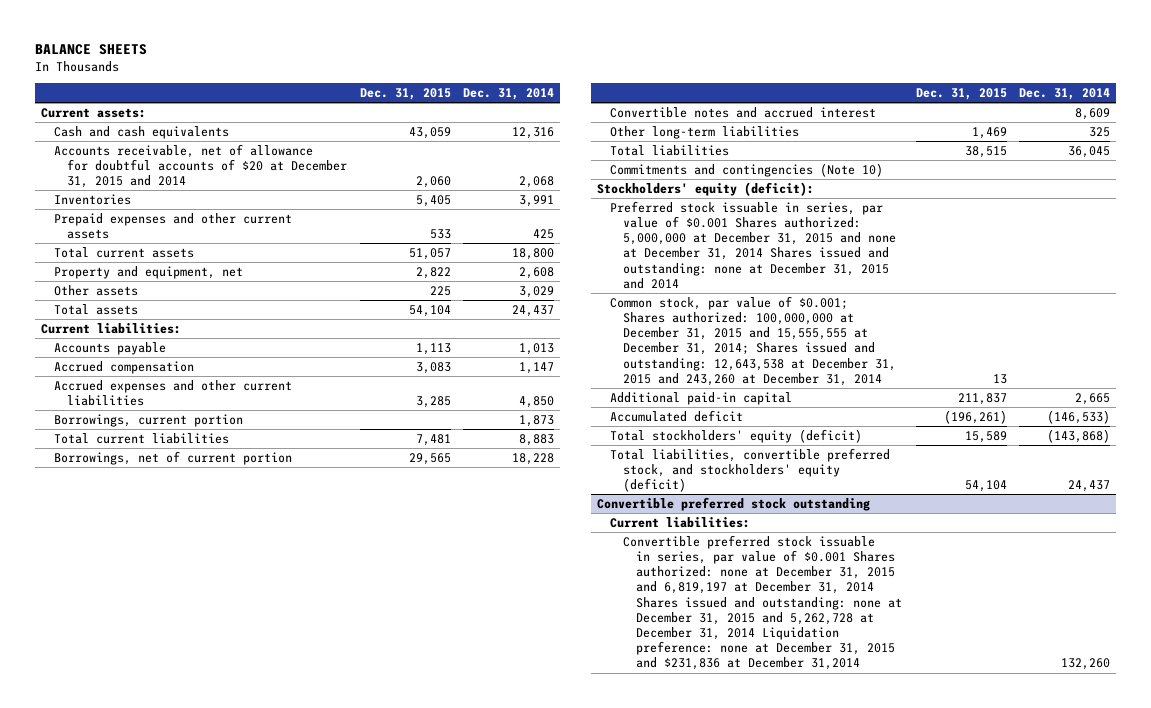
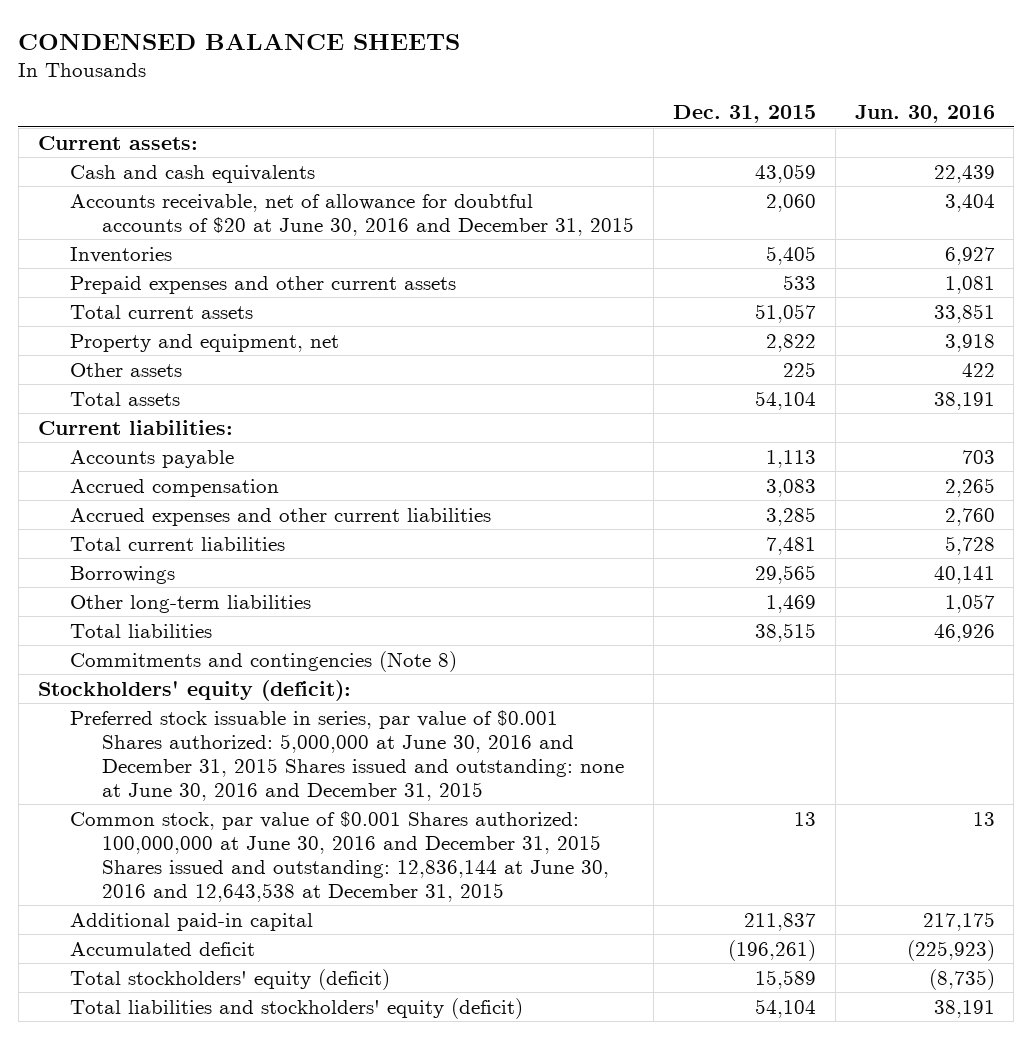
[34,44,147,56] BALANCE SHEETS -> [18,32,461,50] CONDENSED BALANCE SHEETS
[462,87,554,100] Dec. 31, 2014 -> none
none -> [854,104,995,123] Jun. 30, 2016
[54,143,348,189] Accounts receivable, net of allowance for doubtful accounts of $20 at December 31, 2015 and 2014 -> [69,193,635,236] Accounts receivable, net of allowance for doubtful accounts of $20 at June 30, 2016 and December 31, 2015
[54,413,244,427] Borrowings, current portion -> none
[610,106,877,118] Convertible notes and accrued interest -> none
[54,450,293,465] Borrowings, net of current portion -> [69,565,175,584] Borrowings
[610,162,884,177] Commitments and contingencies (Note 10) -> [69,650,457,672] Commitments and contingencies (Note 8)
[610,200,897,289] Preferred stock issuable in series, par value of $0.001 Shares authorized: 5,000,000 at December 31, 2015 and none at December 31, 2014 Shares issued and outstanding: none at December 31, 2015 and 2014 -> [69,709,625,801] Preferred stock issuable in series, par value of $0.001 Shares authorized: 5,000,000 at June 30, 2016 and December 31, 2015 Shares issued and outstanding: none at June 30, 2016 and December 31, 2015
[610,295,897,386] Common stock, par value of $0.001; Shares authorized: 100,000,000 at December 31, 2015 and 15,555,555 at December 31, 2014; Shares issued and outstanding: 12,643,538 at December 31, 2015 and 243,260 at December 31, 2014 -> [69,810,610,902] Common stock, par value of $0.001 Shares authorized: 100,000,000 at June 30, 2016 and December 31, 2015 Shares issued and outstanding: 12,836,144 at June 30, 2016 and 12,643,538 at December 31, 2015
[597,496,871,511] Convertible preferred stock outstanding -> none
[610,516,751,528] Current liabilities: -> none
[623,534,903,671] Convertible preferred stock issuable in series, par value of $0.001 Shares authorized: none at December 31, 2015 and 6,819,197 at December 31, 2014 Shares issued and outstanding: none at December 31, 2015 and 5,262,728 at December 31, 2014 Liquidation preference: none at December 31, 2015 and $231,836 at December 31,2014 -> none
[610,447,891,493] Total liabilities, convertible preferred stock, and stockholders' equity (deficit) -> [69,997,523,1019] Total liabilities and stockholders' equity (deficit)

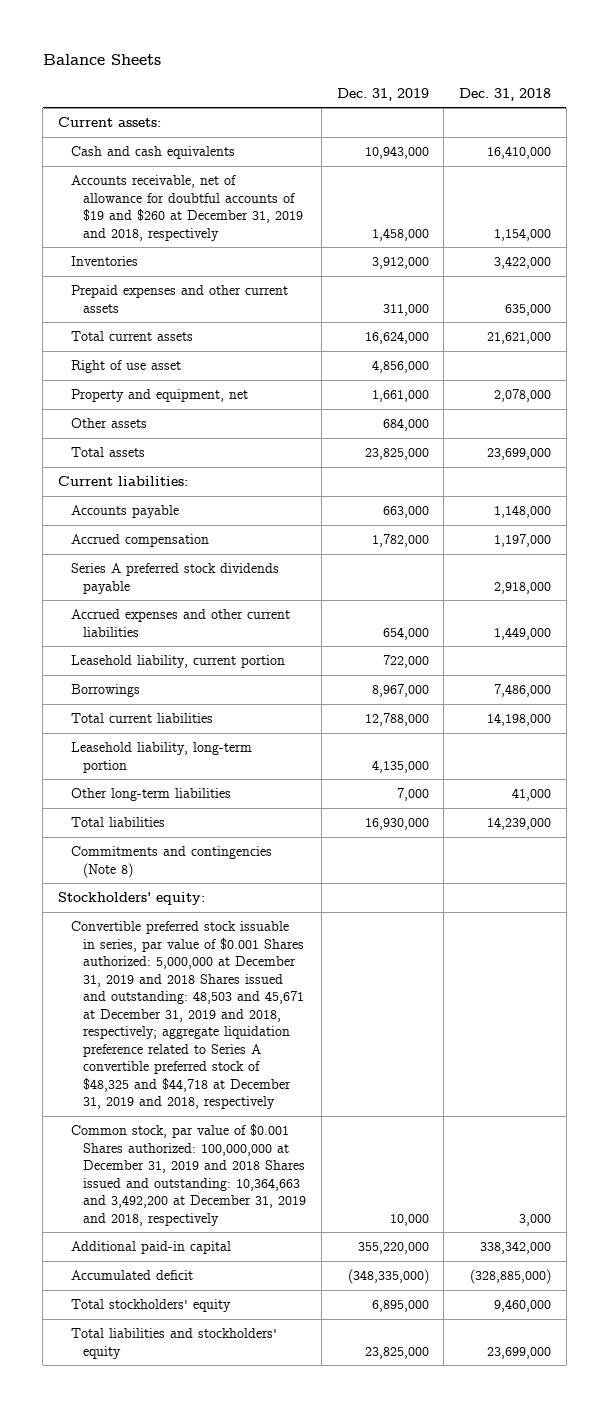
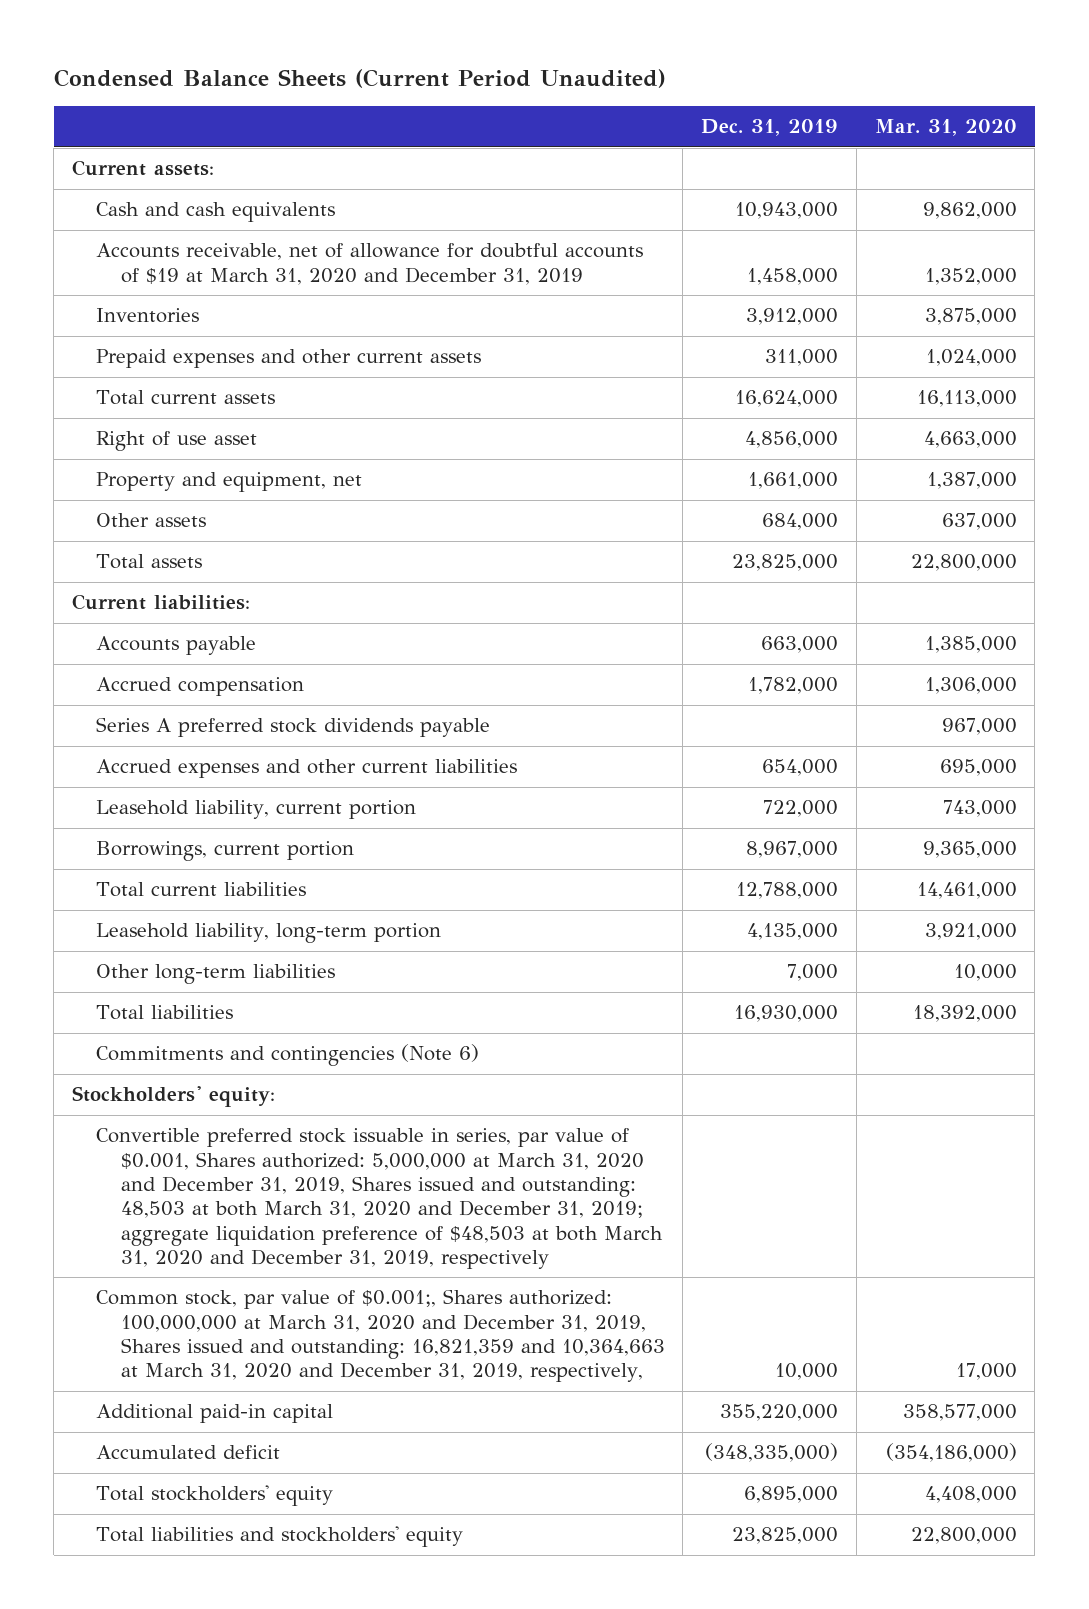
[42,53,161,65] Balance Sheets -> [53,68,666,88] Condensed Balance Sheets (Current Period Unaudited)
[459,87,552,101] Dec. 31, 2018 -> none
none -> [874,119,1017,137] Mar. 31, 2020
[70,175,304,241] Accounts receivable, net of allowance for doubtful accounts of $19 and $260 at December 31, 2019 and 2018, respectively -> [96,243,644,285] Accounts receivable, net of allowance for doubtful accounts of $19 at March 31, 2020 and December 31, 2019
[70,684,140,698] Borrowings -> [96,841,355,862] Borrowings, current portion
[70,846,272,878] Commitments and contingencies (Note 8) -> [96,1044,480,1067] Commitments and contingencies (Note 6)
[70,921,305,1110] Convertible preferred stock issuable in series, par value of $0.001 Shares authorized: 5,000,000 at December 31, 2019 and 2018 Shares issued and outstanding: 48,503 and 45,671 at December 31, 2019 and 2018, respectively; aggregate liquidation preference related to Series A convertible preferred stock of $48,325 and $44,718 at December 31, 2019 and 2018, respectively -> [96,1128,663,1270] Convertible preferred stock issuable in series, par value of $0.001, Shares authorized: 5,000,000 at March 31, 2020 and December 31, 2019, Shares issued and outstanding: 48,503 at both March 31, 2020 and December 31, 2019; aggregate liquidation preference of $48,503 at both March 31, 2020 and December 31, 2019, respectively
[70,1124,307,1226] Common stock, par value of $0.001 Shares authorized: 100,000,000 at December 31, 2019 and 2018 Shares issued and outstanding: 10,364,663 and 3,492,200 at December 31, 2019 and 2018, respectively -> [96,1289,665,1383] Common stock, par value of $0.001;, Shares authorized: 100,000,000 at March 31, 2020 and December 31, 2019, Shares issued and outstanding: 16,821,359 and 10,364,663 at March 31, 2020 and December 31, 2019, respectively,

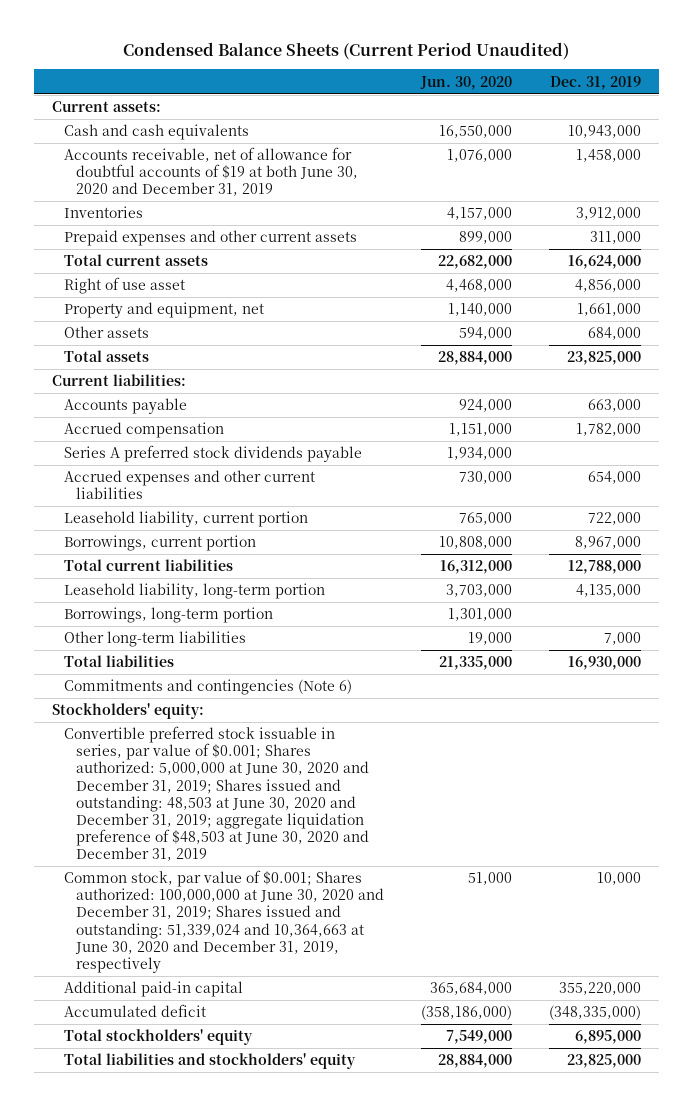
[874,119,1017,137] Mar. 31, 2020 -> none
none -> [419,75,512,90] Jun. 30, 2020
[96,243,644,285] Accounts receivable, net of allowance for doubtful accounts of $19 at March 31, 2020 and December 31, 2019 -> [64,147,359,197] Accounts receivable, net of allowance for doubtful accounts of $19 at both June 30, 2020 and December 31, 2019
none -> [64,607,274,624] Borrowings, long-term portion
[96,1128,663,1270] Convertible preferred stock issuable in series, par value of $0.001, Shares authorized: 5,000,000 at March 31, 2020 and December 31, 2019, Shares issued and outstanding: 48,503 at both March 31, 2020 and December 31, 2019; aggregate liquidation preference of $48,503 at both March 31, 2020 and December 31, 2019, respectively -> [64,726,370,862] Convertible preferred stock issuable in series, par value of $0.001; Shares authorized: 5,000,000 at June 30, 2020 and December 31, 2019; Shares issued and outstanding: 48,503 at June 30, 2020 and December 31, 2019; aggregate liquidation preference of $48,503 at June 30, 2020 and December 31, 2019
[96,1289,665,1383] Common stock, par value of $0.001;, Shares authorized: 100,000,000 at March 31, 2020 and December 31, 2019, Shares issued and outstanding: 16,821,359 and 10,364,663 at March 31, 2020 and December 31, 2019, respectively, -> [64,870,385,973] Common stock, par value of $0.001; Shares authorized: 100,000,000 at June 30, 2020 and December 31, 2019; Shares issued and outstanding: 51,339,024 and 10,364,663 at June 30, 2020 and December 31, 2019, respectively

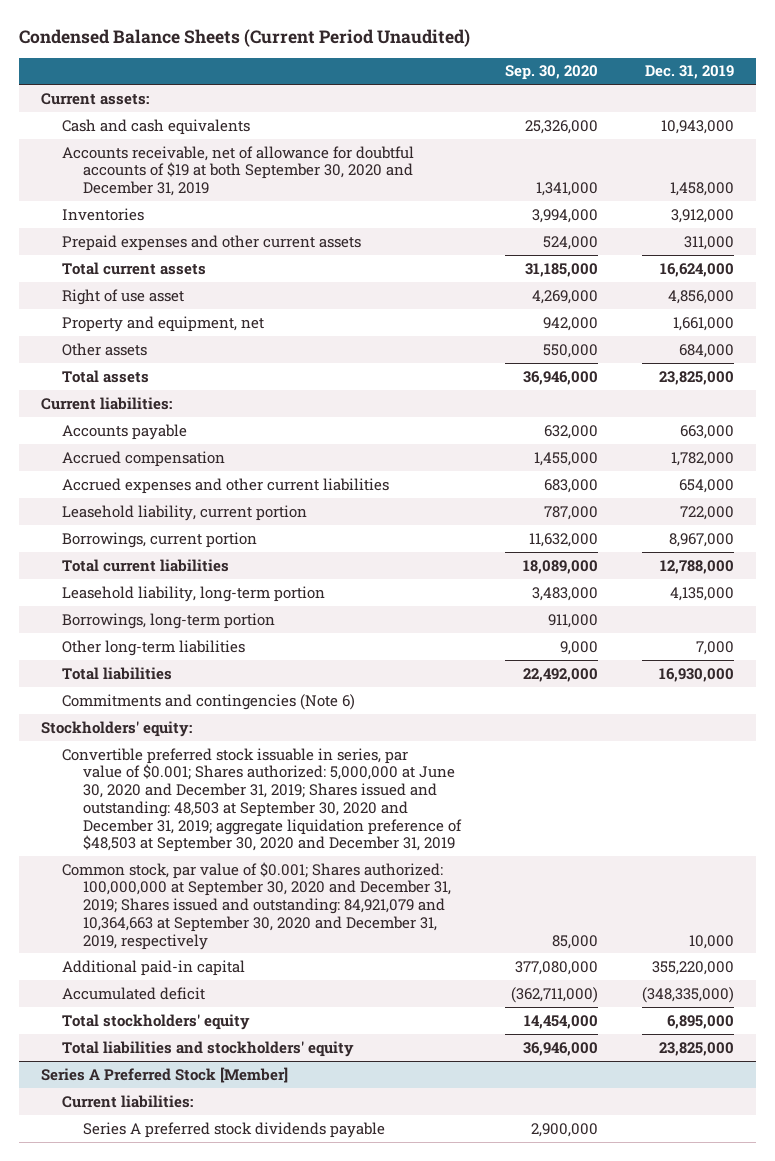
[419,75,512,90] Jun. 30, 2020 -> none
none -> [504,65,598,81] Sep. 30, 2020
[64,147,359,197] Accounts receivable, net of allowance for doubtful accounts of $19 at both June 30, 2020 and December 31, 2019 -> [61,145,414,197] Accounts receivable, net of allowance for doubtful accounts of $19 at both September 30, 2020 and December 31, 2019
[64,445,363,463] Series A preferred stock dividends payable -> none
[64,726,370,862] Convertible preferred stock issuable in series, par value of $0.001; Shares authorized: 5,000,000 at June 30, 2020 and December 31, 2019; Shares issued and outstanding: 48,503 at June 30, 2020 and December 31, 2019; aggregate liquidation preference of $48,503 at June 30, 2020 and December 31, 2019 -> [61,747,462,853] Convertible preferred stock issuable in series, par value of $0.001; Shares authorized: 5,000,000 at June 30, 2020 and December 31, 2019; Shares issued and outstanding: 48,503 at September 30, 2020 and December 31, 2019; aggregate liquidation preference of $48,503 at September 30, 2020 and December 31, 2019
[64,870,385,973] Common stock, par value of $0.001; Shares authorized: 100,000,000 at June 30, 2020 and December 31, 2019; Shares issued and outstanding: 51,339,024 and 10,364,663 at June 30, 2020 and December 31, 2019, respectively -> [61,861,451,950] Common stock, par value of $0.001; Shares authorized: 100,000,000 at September 30, 2020 and December 31, 2019; Shares issued and outstanding: 84,921,079 and 10,364,663 at September 30, 2020 and December 31, 2019, respectively
none -> [41,1066,289,1083] Series A Preferred Stock [Member]
none -> [61,1094,193,1108] Current liabilities:
none -> [82,1121,385,1138] Series A preferred stock dividends payable

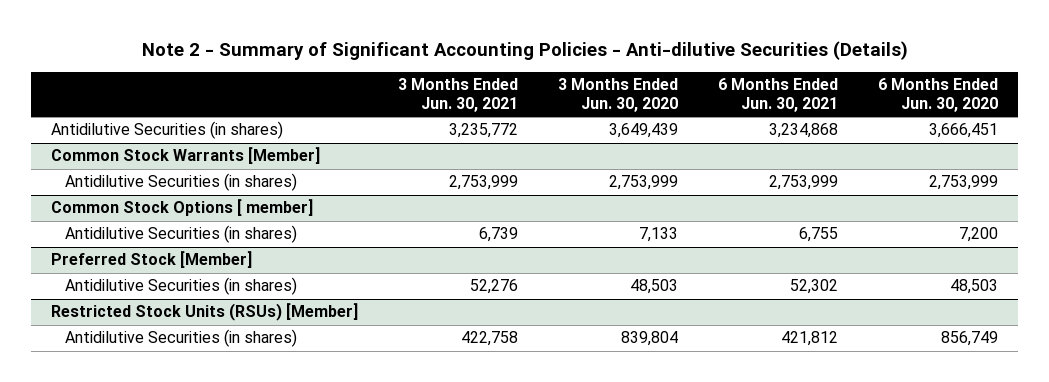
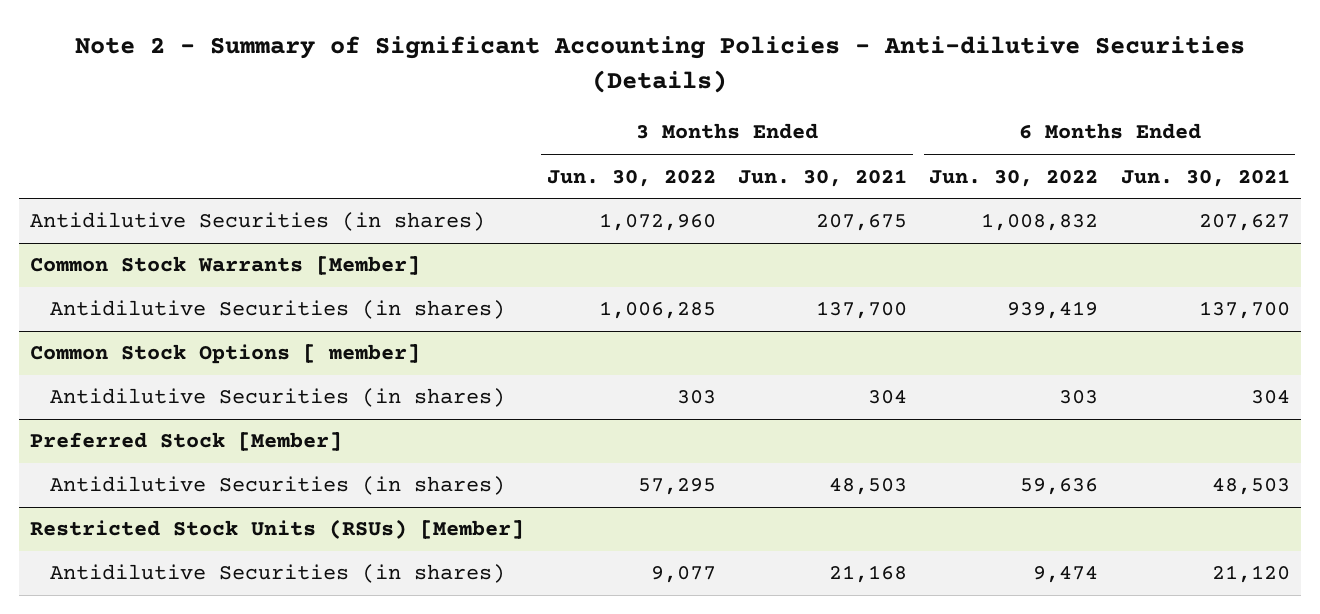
[558,78,679,113] 3 Months Ended Jun. 30, 2020 -> none
[878,78,999,113] 6 Months Ended Jun. 30, 2020 -> none
none -> [546,169,716,187] Jun. 30, 2022
none -> [929,169,1099,187] Jun. 30, 2022
[449,123,519,139] 3,235,772 -> [816,214,908,232] 207,675
[769,123,839,139] 3,234,868 -> [1198,214,1290,232] 207,627
[449,175,519,191] 2,753,999 -> [816,301,908,320] 137,700
[769,175,839,191] 2,753,999 -> [1198,301,1290,320] 137,700
[479,227,519,243] 6,739 -> [868,390,908,405] 304
[799,227,839,243] 6,755 -> [1250,390,1290,405] 304
[470,279,519,295] 52,276 -> [829,478,908,496] 48,503
[790,279,839,295] 52,302 -> [1211,478,1290,496] 48,503
[461,331,519,347] 422,758 -> [829,565,908,584] 21,168
[781,331,839,347] 421,812 -> [1211,565,1290,584] 21,120

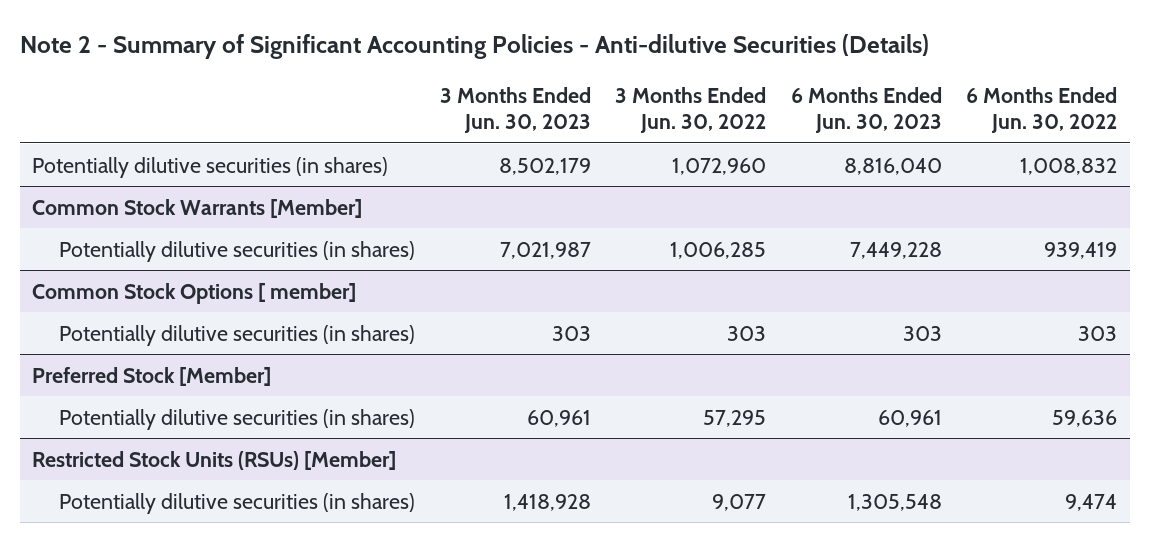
[738,168,908,187] Jun. 30, 2021 -> none
[1120,168,1290,187] Jun. 30, 2021 -> none
none -> [439,86,591,133] 3 Months Ended Jun. 30, 2023
none -> [790,86,942,133] 6 Months Ended Jun. 30, 2023
[30,212,486,232] Antidilutive Securities (in shares) -> [32,156,389,178] Potentially dilutive securities (in shares)
[49,300,505,320] Antidilutive Securities (in shares) -> [59,240,416,262] Potentially dilutive securities (in shares)
[49,388,505,408] Antidilutive Securities (in shares) -> [59,324,416,346] Potentially dilutive securities (in shares)
[49,476,505,496] Antidilutive Securities (in shares) -> [59,408,416,430] Potentially dilutive securities (in shares)
[49,564,505,584] Antidilutive Securities (in shares) -> [59,492,416,514] Potentially dilutive securities (in shares)

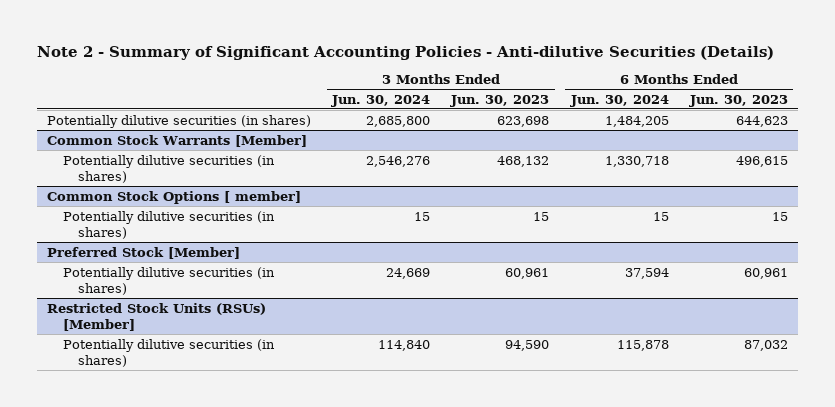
[615,86,767,133] 3 Months Ended Jun. 30, 2022 -> none
[966,86,1118,133] 6 Months Ended Jun. 30, 2022 -> none
none -> [331,94,431,107] Jun. 30, 2024
none -> [569,94,669,107] Jun. 30, 2024
[498,157,591,175] 8,502,179 -> [497,115,550,127] 623,698
[843,157,942,175] 8,816,040 -> [735,115,788,127] 644,623
[499,241,591,259] 7,021,987 -> [497,155,550,167] 468,132
[849,241,942,259] 7,449,228 -> [735,155,788,167] 496,615
[551,325,591,341] 303 -> [533,211,550,221] 15
[902,325,942,341] 303 -> [771,211,788,221] 15
[503,493,591,511] 1,418,928 -> [505,339,550,351] 94,590
[847,493,942,511] 1,305,548 -> [743,339,788,351] 87,032

